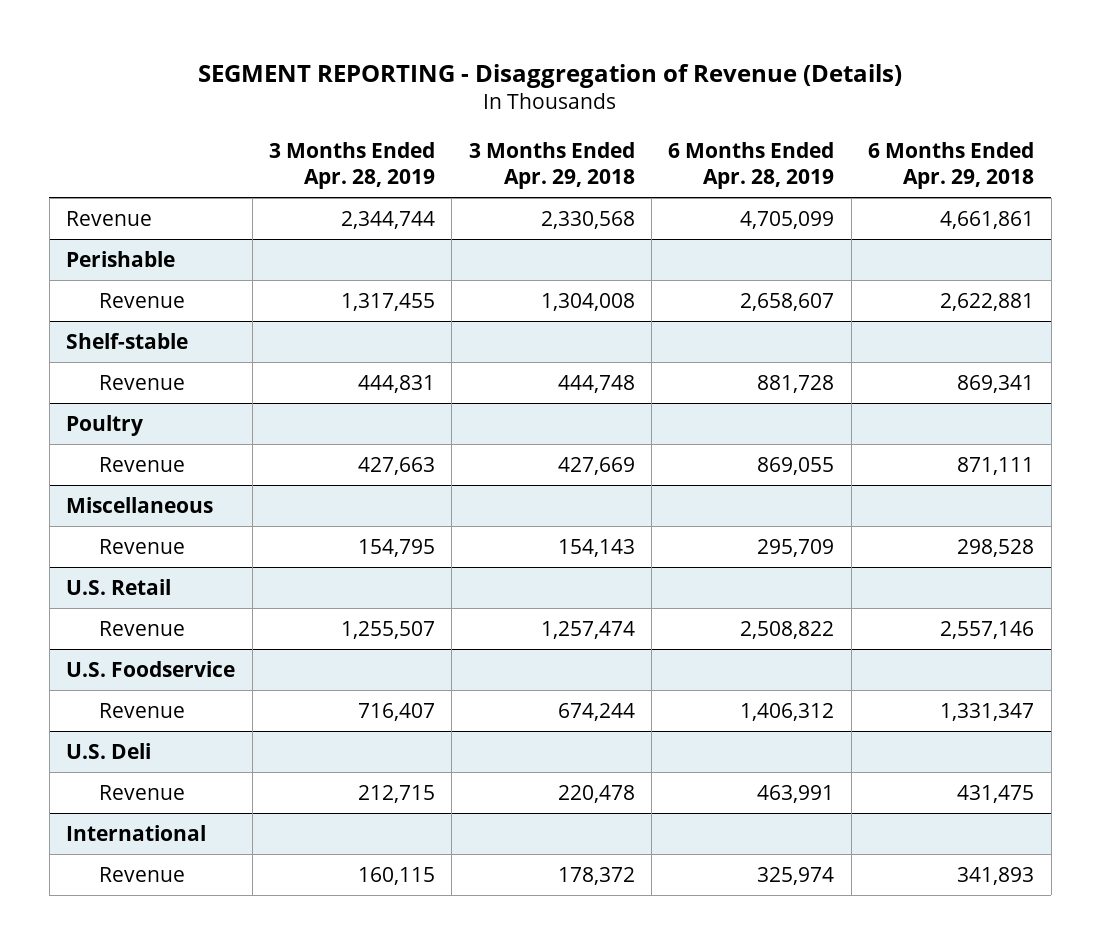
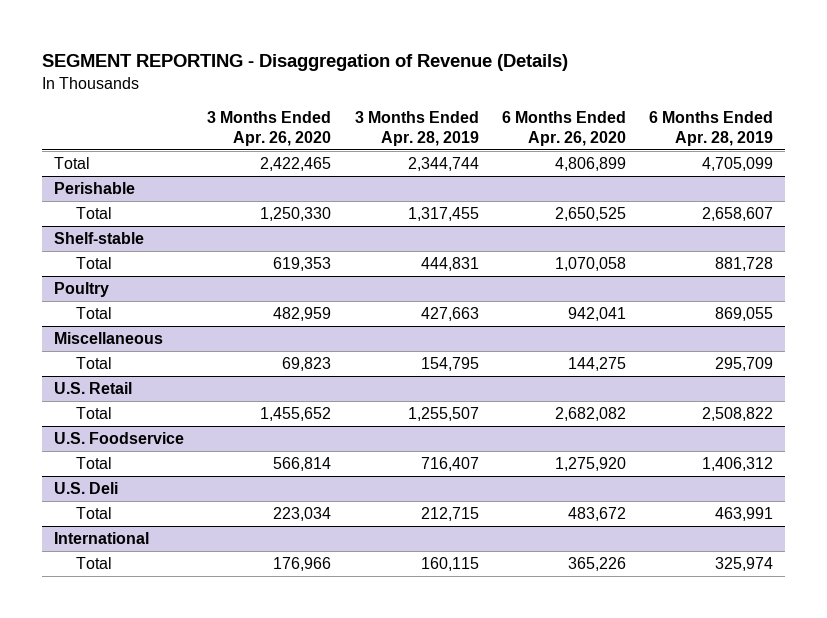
[468,141,635,190] 3 Months Ended Apr. 29, 2018 -> none
[868,141,1035,190] 6 Months Ended Apr. 29, 2018 -> none
none -> [207,111,332,147] 3 Months Ended Apr. 26, 2020
none -> [502,111,627,147] 6 Months Ended Apr. 26, 2020
[66,210,153,226] Revenue -> [53,157,90,170] Total
[98,292,185,308] Revenue -> [76,207,113,220] Total
[98,374,185,390] Revenue -> [76,257,113,270] Total
[98,456,185,472] Revenue -> [76,307,113,320] Total
[98,538,185,554] Revenue -> [76,357,113,370] Total
[98,620,185,636] Revenue -> [76,407,113,420] Total
[98,702,185,718] Revenue -> [76,457,113,470] Total
[98,784,185,800] Revenue -> [76,507,113,520] Total
[98,866,185,882] Revenue -> [76,557,113,570] Total

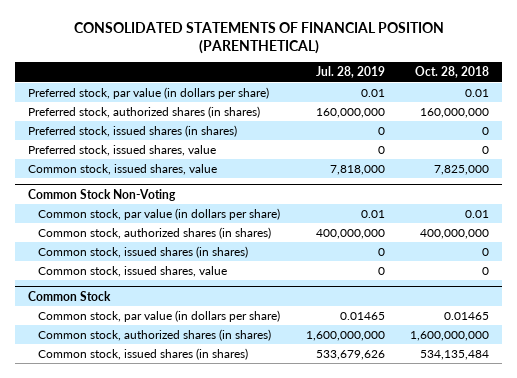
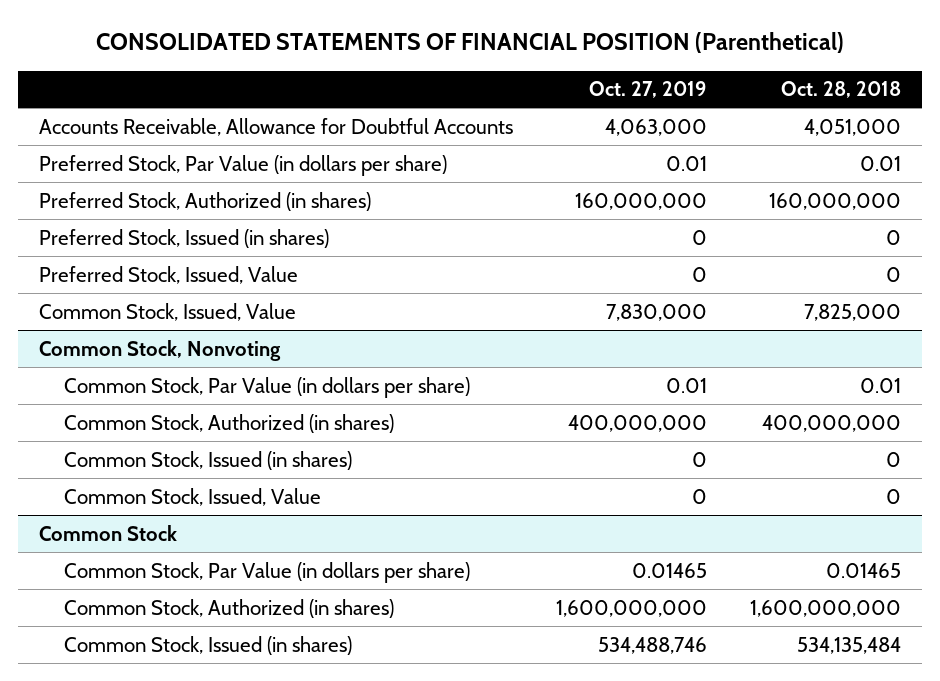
[73,21,444,54] CONSOLIDATED STATEMENTS OF FINANCIAL POSITION (PARENTHETICAL) -> [96,31,845,53] CONSOLIDATED STATEMENTS OF FINANCIAL POSITION (Parenthetical)
[315,66,385,79] Jul. 28, 2019 -> none
none -> [589,81,708,99] Oct. 27, 2019
none -> [39,117,514,136] Accounts Receivable, Allowance for Doubtful Accounts
[27,86,269,99] Preferred stock, par value (in dollars per share) -> [39,154,448,176] Preferred Stock, Par Value (in dollars per share)
[27,105,260,118] Preferred stock, authorized shares (in shares) -> [39,191,372,211] Preferred Stock, Authorized (in shares)
[27,124,237,137] Preferred stock, issued shares (in shares) -> [39,228,330,248] Preferred Stock, Issued (in shares)
[27,144,216,156] Preferred stock, issued shares, value -> [39,265,299,284] Preferred Stock, Issued, Value
[27,163,217,175] Common stock, issued shares, value -> [39,302,297,321] Common Stock, Issued, Value
[27,188,176,201] Common Stock Non-Voting -> [39,339,282,361] Common Stock, Nonvoting
[38,207,281,220] Common stock, par value (in dollars per share) -> [64,376,471,398] Common Stock, Par Value (in dollars per share)
[38,226,272,239] Common stock, authorized shares (in shares) -> [64,413,395,433] Common Stock, Authorized (in shares)
[38,245,249,258] Common stock, issued shares (in shares) -> [64,450,353,470] Common Stock, Issued (in shares)
[38,265,228,277] Common stock, issued shares, value -> [64,487,322,506] Common Stock, Issued, Value
[38,309,281,322] Common stock, par value (in dollars per share) -> [64,561,471,583] Common Stock, Par Value (in dollars per share)
[38,328,272,341] Common stock, authorized shares (in shares) -> [64,598,395,618] Common Stock, Authorized (in shares)
[38,347,249,360] Common stock, issued shares (in shares) -> [64,635,353,655] Common Stock, Issued (in shares)

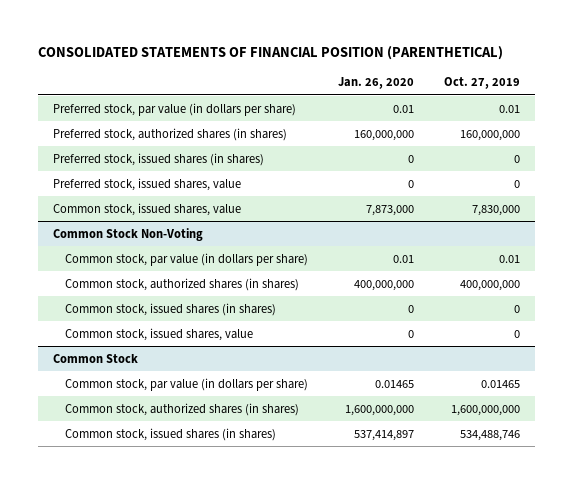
[96,31,845,53] CONSOLIDATED STATEMENTS OF FINANCIAL POSITION (Parenthetical) -> [37,46,503,61] CONSOLIDATED STATEMENTS OF FINANCIAL POSITION (PARENTHETICAL)
[780,81,901,99] Oct. 28, 2018 -> none
none -> [337,77,414,90] Jan. 26, 2020
[39,117,514,136] Accounts Receivable, Allowance for Doubtful Accounts -> none
[39,154,448,176] Preferred Stock, Par Value (in dollars per share) -> [52,102,296,116] Preferred stock, par value (in dollars per share)
[39,191,372,211] Preferred Stock, Authorized (in shares) -> [52,127,287,141] Preferred stock, authorized shares (in shares)
[39,228,330,248] Preferred Stock, Issued (in shares) -> [52,152,264,166] Preferred stock, issued shares (in shares)
[39,265,299,284] Preferred Stock, Issued, Value -> [52,177,241,191] Preferred stock, issued shares, value
[39,302,297,321] Common Stock, Issued, Value -> [52,202,241,216] Common stock, issued shares, value
[39,339,282,361] Common Stock, Nonvoting -> [52,227,203,241] Common Stock Non-Voting
[64,376,471,398] Common Stock, Par Value (in dollars per share) -> [64,252,308,266] Common stock, par value (in dollars per share)
[64,413,395,433] Common Stock, Authorized (in shares) -> [64,277,299,291] Common stock, authorized shares (in shares)
[64,450,353,470] Common Stock, Issued (in shares) -> [64,302,276,316] Common stock, issued shares (in shares)
[64,487,322,506] Common Stock, Issued, Value -> [64,327,253,341] Common stock, issued shares, value
[64,561,471,583] Common Stock, Par Value (in dollars per share) -> [64,377,308,391] Common stock, par value (in dollars per share)
[64,598,395,618] Common Stock, Authorized (in shares) -> [64,402,299,416] Common stock, authorized shares (in shares)
[64,635,353,655] Common Stock, Issued (in shares) -> [64,427,276,441] Common stock, issued shares (in shares)

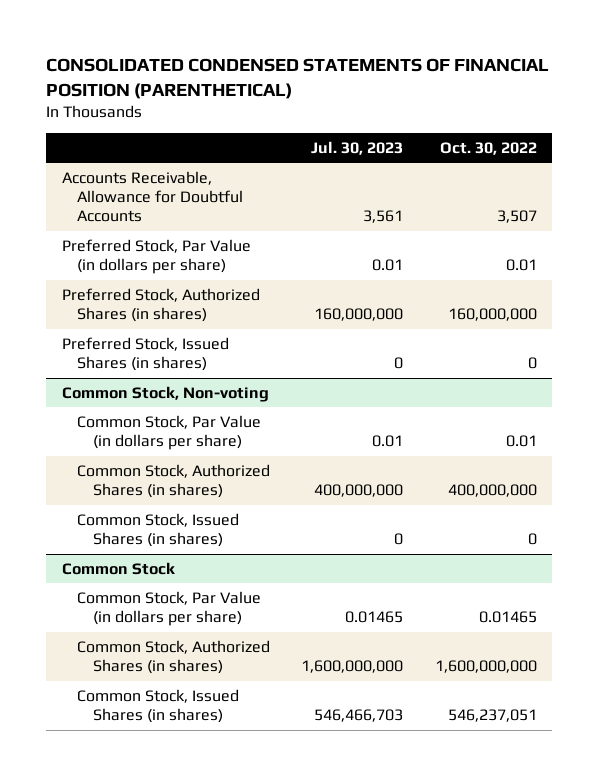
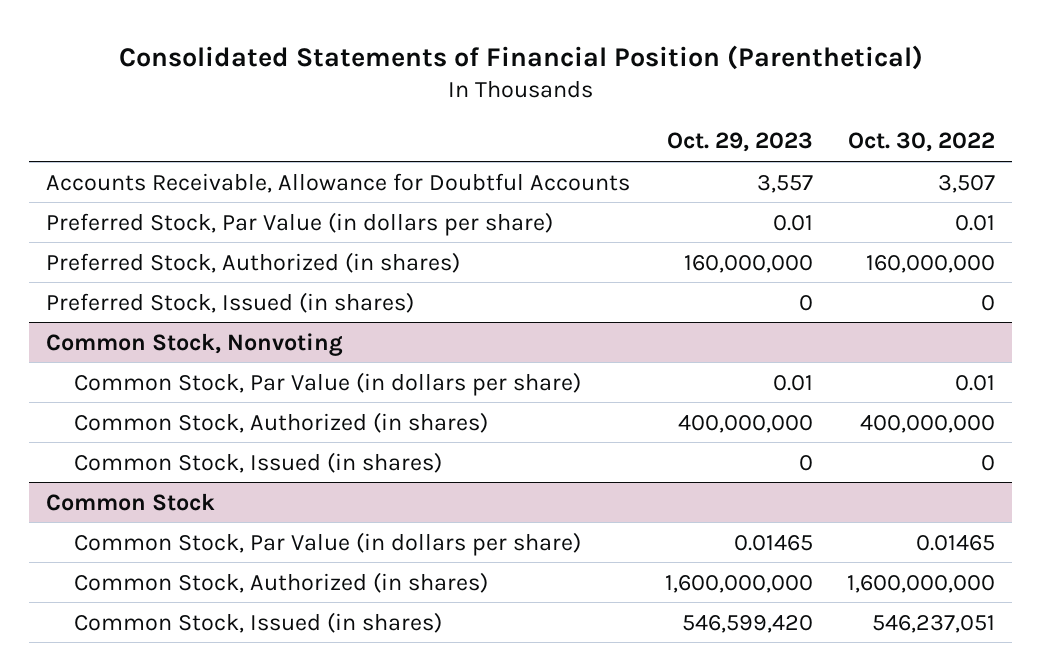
[46,57,550,99] CONSOLIDATED CONDENSED STATEMENTS OF FINANCIAL POSITION (PARENTHETICAL) -> [118,44,923,70] Consolidated Statements of Financial Position (Parenthetical)
[311,140,404,155] Jul. 30, 2023 -> none
none -> [666,132,813,153] Oct. 29, 2023
[61,287,260,323] Preferred Stock, Authorized Shares (in shares) -> [46,251,461,273] Preferred Stock, Authorized (in shares)
[61,336,229,372] Preferred Stock, Issued Shares (in shares) -> [46,291,415,313] Preferred Stock, Issued (in shares)
[61,385,269,402] Common Stock, Non-voting -> [46,332,344,356] Common Stock, Nonvoting
[77,463,271,499] Common Stock, Authorized Shares (in shares) -> [73,411,488,433] Common Stock, Authorized (in shares)
[77,512,240,548] Common Stock, Issued Shares (in shares) -> [73,451,442,473] Common Stock, Issued (in shares)
[77,639,271,675] Common Stock, Authorized Shares (in shares) -> [73,571,488,593] Common Stock, Authorized (in shares)
[77,688,240,724] Common Stock, Issued Shares (in shares) -> [73,611,442,633] Common Stock, Issued (in shares)

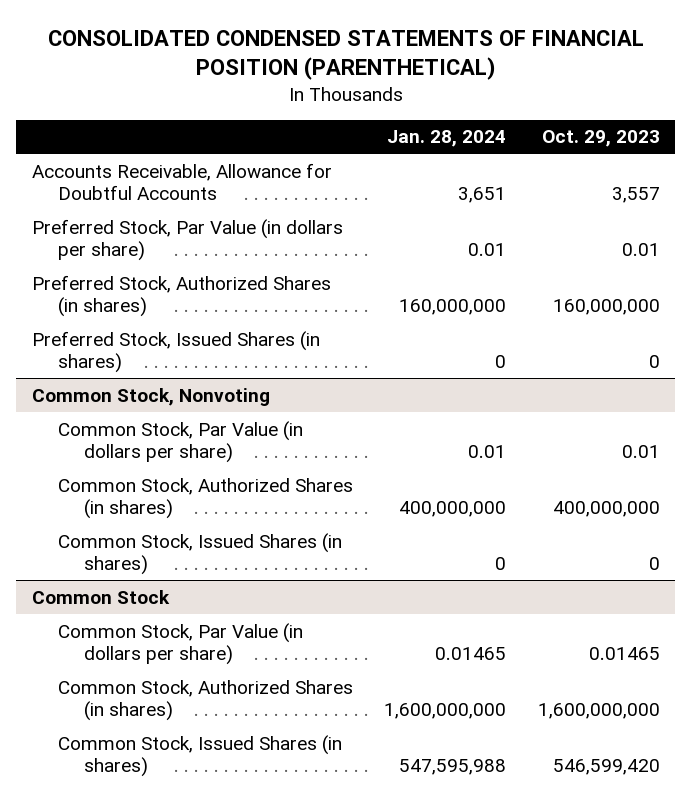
[118,44,923,70] Consolidated Statements of Financial Position (Parenthetical) -> [47,29,644,81] CONSOLIDATED CONDENSED STATEMENTS OF FINANCIAL POSITION (PARENTHETICAL)
[848,132,996,153] Oct. 30, 2022 -> none
none -> [387,130,507,148] Jan. 28, 2024
[46,251,461,273] Preferred Stock, Authorized (in shares) -> [32,274,332,317] Preferred Stock, Authorized Shares (in shares)
[46,291,415,313] Preferred Stock, Issued (in shares) -> [32,330,321,373] Preferred Stock, Issued Shares (in shares)
[73,411,488,433] Common Stock, Authorized (in shares) -> [57,477,353,519] Common Stock, Authorized Shares (in shares)
[73,451,442,473] Common Stock, Issued (in shares) -> [57,532,342,575] Common Stock, Issued Shares (in shares)
[73,571,488,593] Common Stock, Authorized (in shares) -> [57,679,353,721] Common Stock, Authorized Shares (in shares)
[73,611,442,633] Common Stock, Issued (in shares) -> [57,734,342,777] Common Stock, Issued Shares (in shares)

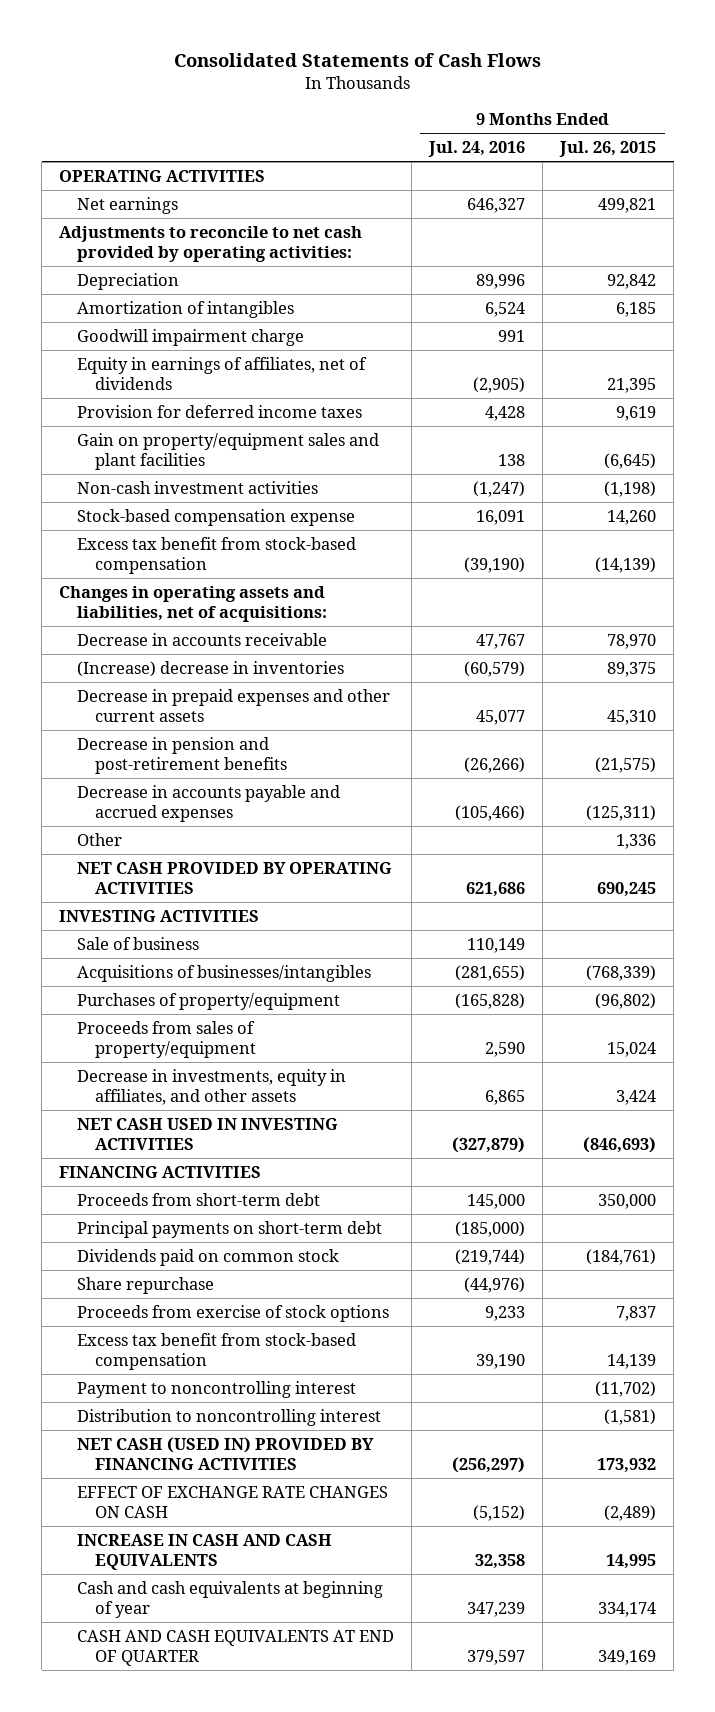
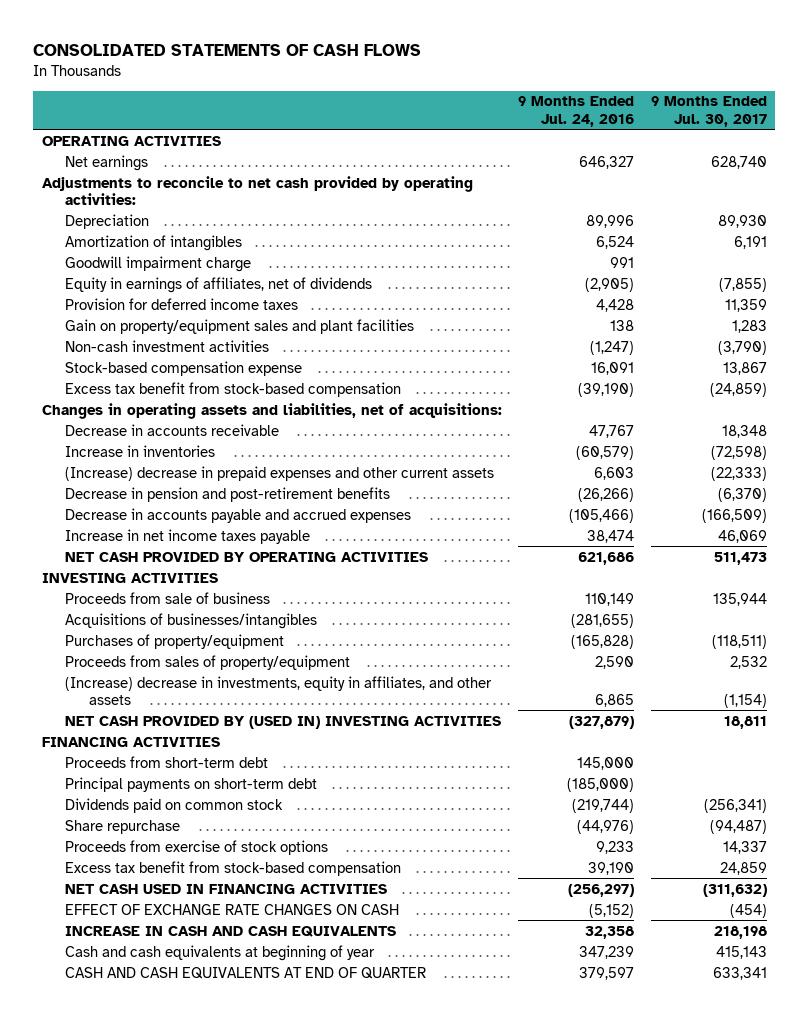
[173,53,541,68] Consolidated Statements of Cash Flows -> [33,44,422,57] CONSOLIDATED STATEMENTS OF CASH FLOWS
[559,141,657,158] Jul. 26, 2015 -> none
none -> [651,96,768,127] 9 Months Ended Jul. 30, 2017
[77,660,345,677] (Increase) decrease in inventories -> [65,444,216,457] Increase in inventories
[77,688,391,723] Decrease in prepaid expenses and other current assets -> [65,465,495,481] (Increase) decrease in prepaid expenses and other current assets
[476,710,526,726] 45,077 -> [594,466,635,480] 6,603
[77,832,123,846] Other -> none
none -> [65,528,311,544] Increase in net income taxes payable
[77,936,200,950] Sale of business -> [65,591,271,604] Proceeds from sale of business
[77,1068,347,1106] Decrease in investments, equity in affiliates, and other assets -> [65,675,493,705] (Increase) decrease in investments, equity in affiliates, and other assets
[77,1117,339,1151] NET CASH USED IN INVESTING ACTIVITIES -> [65,715,502,729] NET CASH PROVIDED BY (USED IN) INVESTING ACTIVITIES
[77,1380,357,1398] Payment to noncontrolling interest -> none
[77,1408,382,1426] Distribution to noncontrolling interest -> none
[77,1436,375,1471] NET CASH (USED IN) PROVIDED BY FINANCING ACTIVITIES -> [65,883,388,894] NET CASH USED IN FINANCING ACTIVITIES

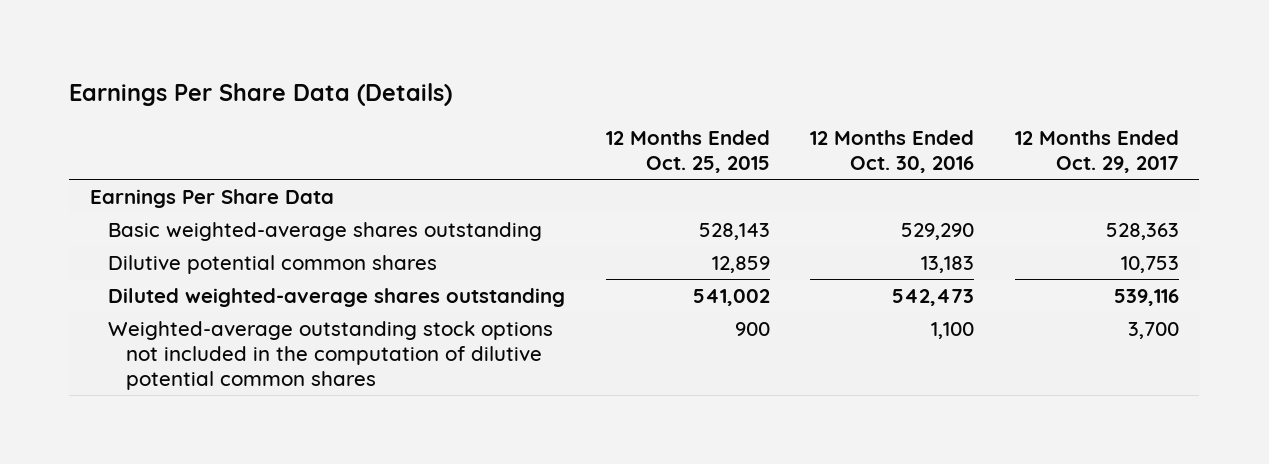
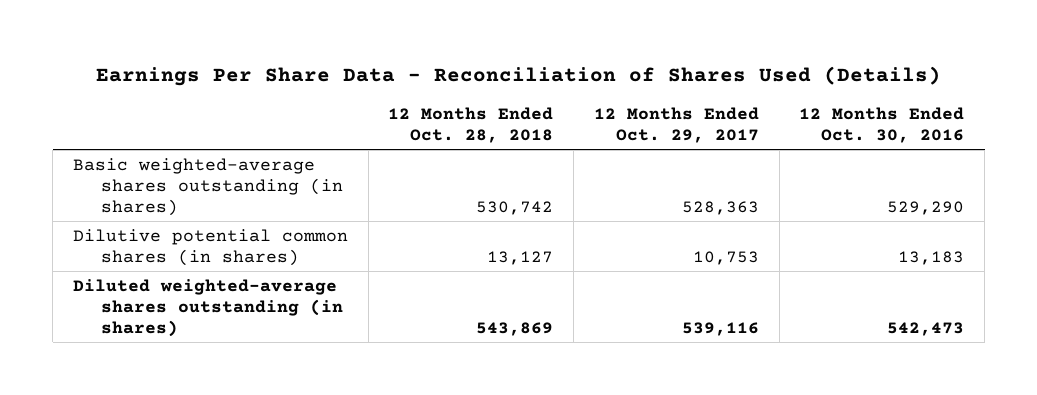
[69,82,453,106] Earnings Per Share Data (Details) -> [95,65,941,86] Earnings Per Share Data - Reconciliation of Shares Used (Details)
[605,129,770,173] 12 Months Ended Oct. 25, 2015 -> none
none -> [388,106,554,143] 12 Months Ended Oct. 28, 2018
[89,188,334,208] Earnings Per Share Data -> none
[107,320,553,390] Weighted-average outstanding stock options not included in the computation of dilutive potential common shares -> none
[107,221,542,241] Basic weighted-average shares outstanding -> [72,157,343,216] Basic weighted-average shares outstanding (in shares)
[107,254,437,274] Dilutive potential common shares -> [72,228,348,266] Dilutive potential common shares (in shares)
[107,287,565,307] Diluted weighted-average shares outstanding -> [72,278,343,337] Diluted weighted-average shares outstanding (in shares)

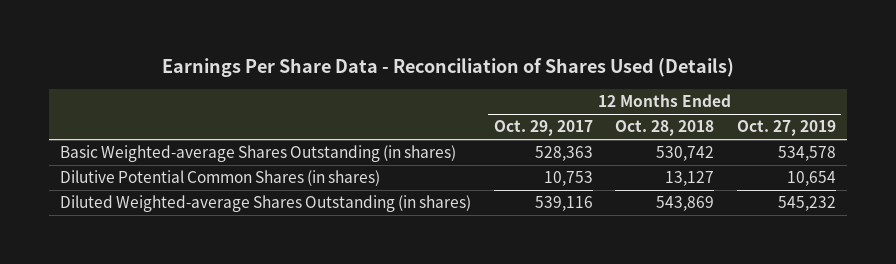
[799,106,965,143] 12 Months Ended Oct. 30, 2016 -> none
none -> [736,120,836,137] Oct. 27, 2019
[72,157,343,216] Basic weighted-average shares outstanding (in shares) -> [60,145,457,163] Basic Weighted-average Shares Outstanding (in shares)
[72,228,348,266] Dilutive potential common shares (in shares) -> [60,170,381,187] Dilutive Potential Common Shares (in shares)
[72,278,343,337] Diluted weighted-average shares outstanding (in shares) -> [60,195,472,213] Diluted Weighted-average Shares Outstanding (in shares)

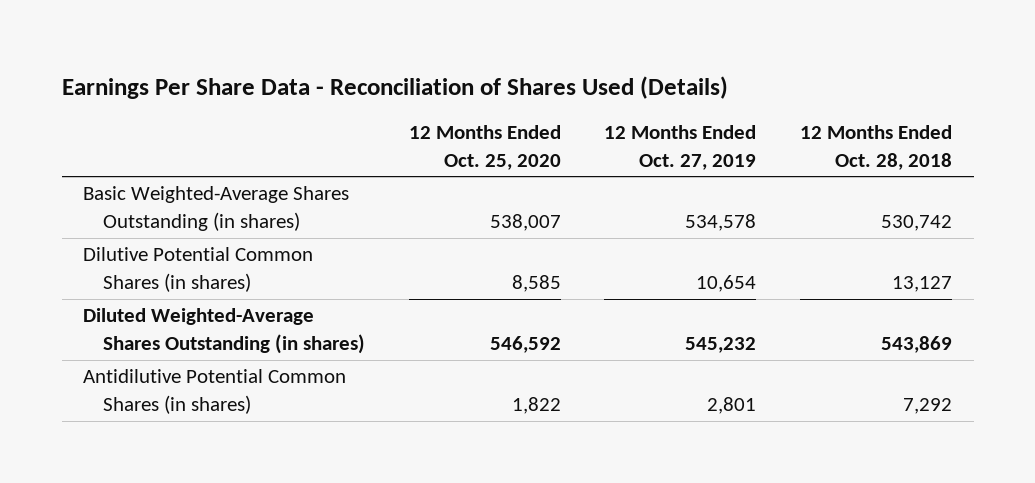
[493,120,593,137] Oct. 29, 2017 -> none
none -> [408,125,561,170] 12 Months Ended Oct. 25, 2020
[60,145,457,163] Basic Weighted-average Shares Outstanding (in shares) -> [83,186,350,231] Basic Weighted-Average Shares Outstanding (in shares)
[60,195,472,213] Diluted Weighted-average Shares Outstanding (in shares) -> [83,308,365,354] Diluted Weighted-Average Shares Outstanding (in shares)
none -> [83,369,347,414] Antidilutive Potential Common Shares (in shares)

